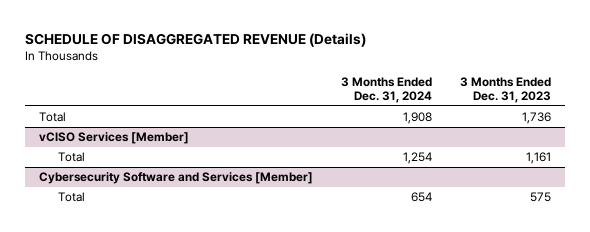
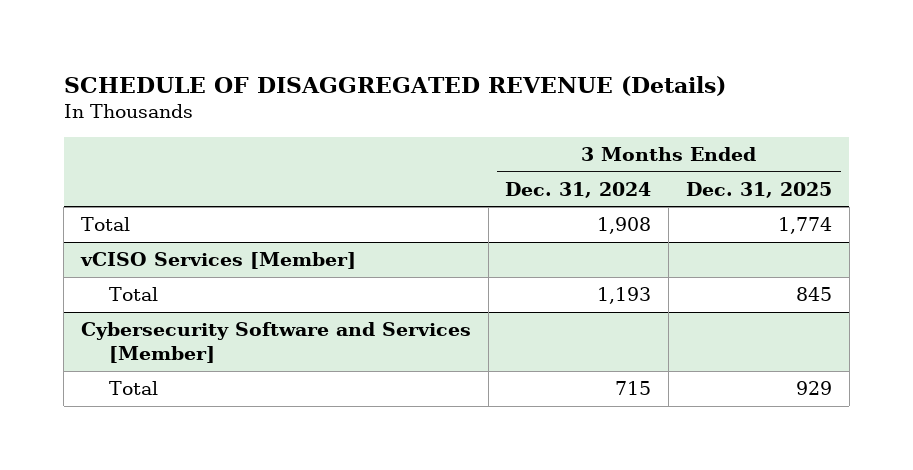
[459,77,551,103] 3 Months Ended Dec. 31, 2023 -> none
none -> [686,181,833,198] Dec. 31, 2025
[402,152,432,165] 1,254 -> [597,287,652,305] 1,193
[410,192,432,203] 654 -> [615,381,652,396] 715

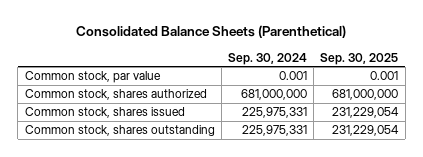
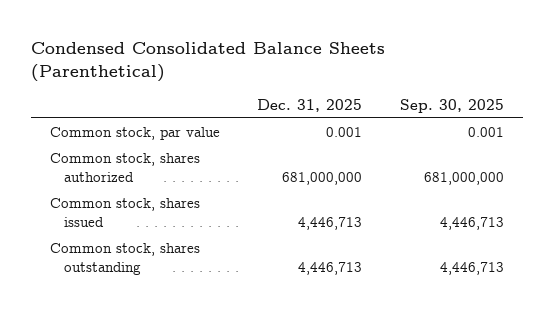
[76,25,347,39] Consolidated Balance Sheets (Parenthetical) -> [30,41,385,82] Condensed Consolidated Balance Sheets (Parenthetical)
[227,52,307,65] Sep. 30, 2024 -> none
none -> [257,98,363,112] Dec. 31, 2025
[332,107,400,119] 231,229,054 -> [440,216,505,230] 4,446,713
[332,125,400,137] 231,229,054 -> [440,261,505,275] 4,446,713

